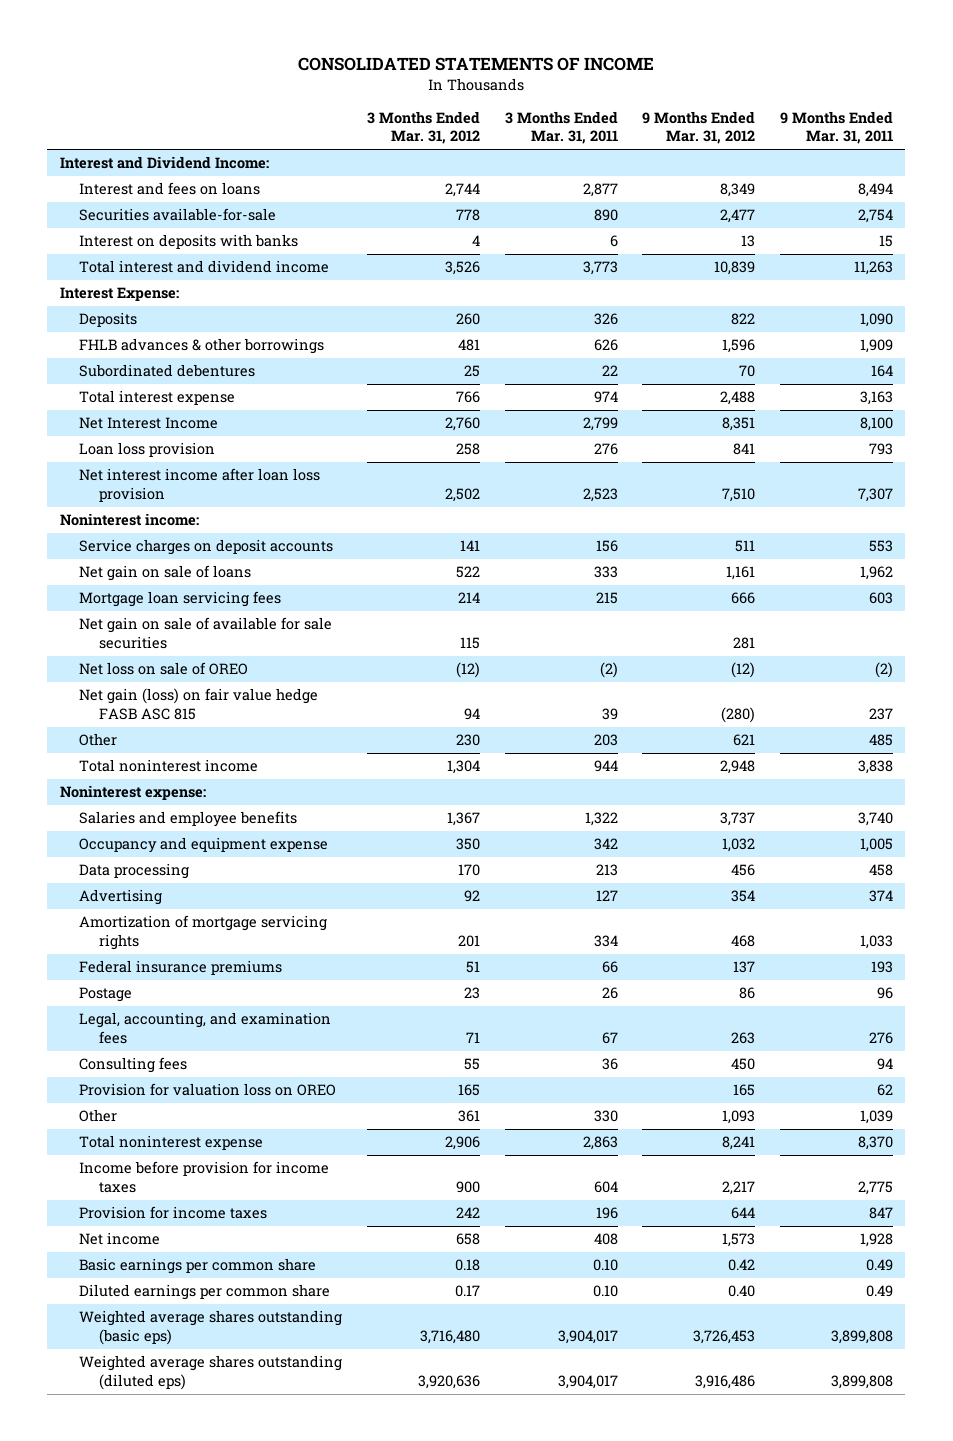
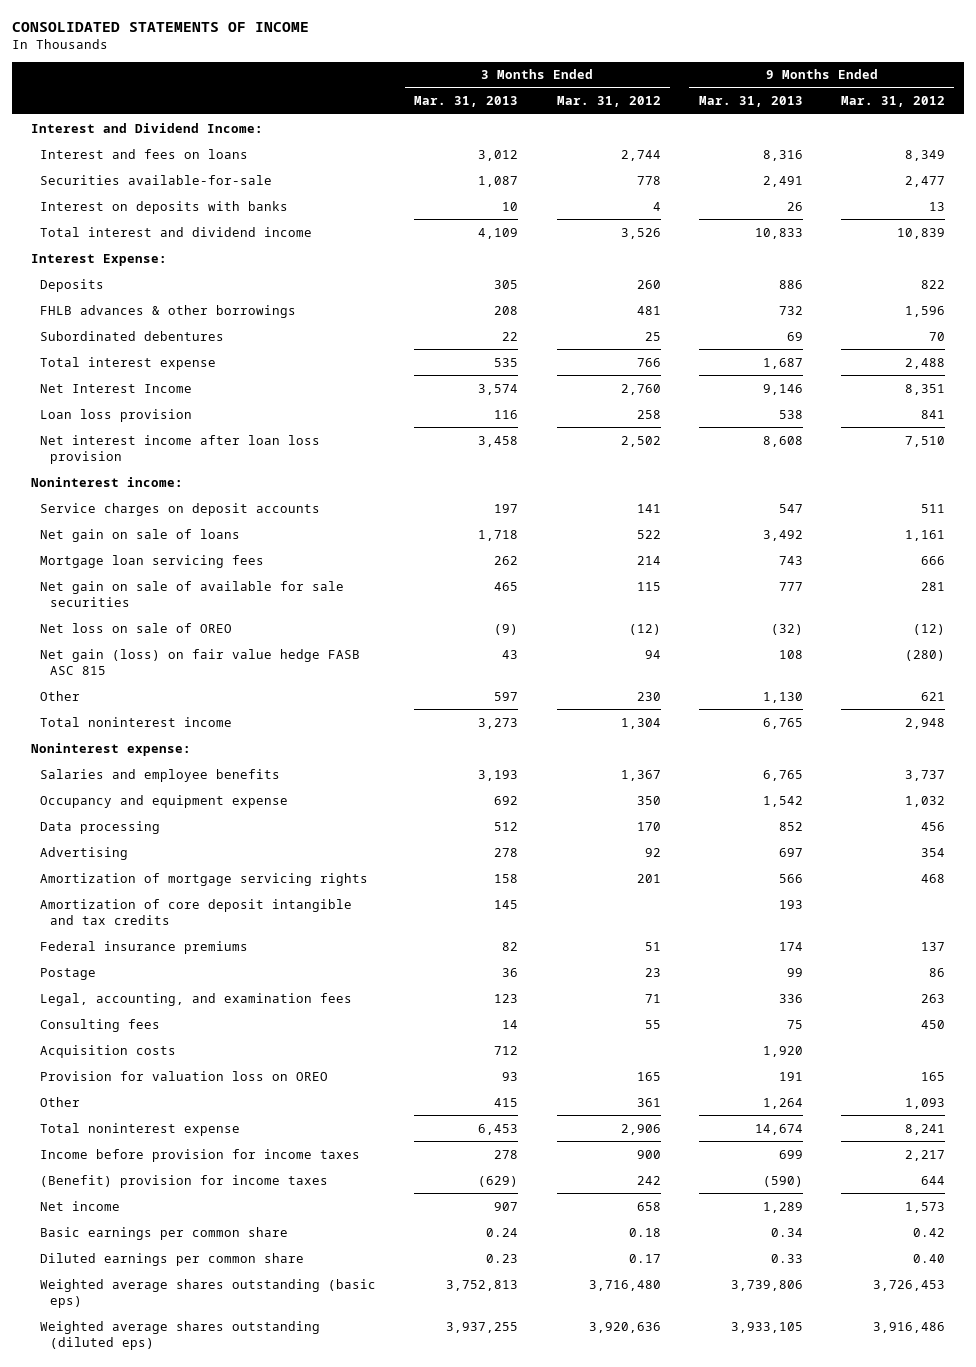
[504,110,618,145] 3 Months Ended Mar. 31, 2011 -> none
[780,110,894,145] 9 Months Ended Mar. 31, 2011 -> none
none -> [414,96,519,108] Mar. 31, 2013
none -> [698,96,803,108] Mar. 31, 2013
none -> [40,898,353,925] Amortization of core deposit intangible and tax credits
none -> [40,1044,177,1058] Acquisition costs
[79,1206,268,1220] Provision for income taxes -> [40,1174,329,1188] (Benefit) provision for income taxes

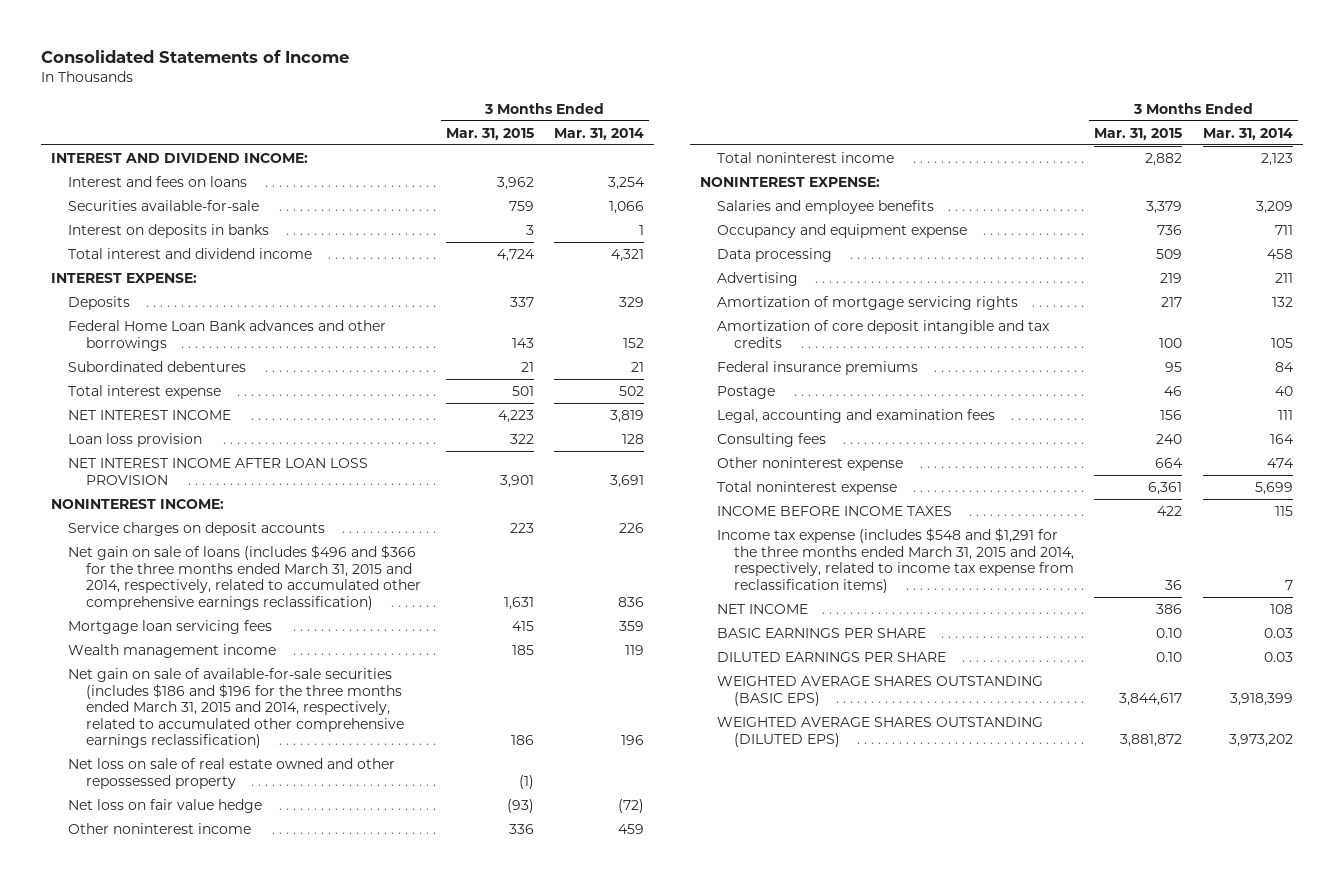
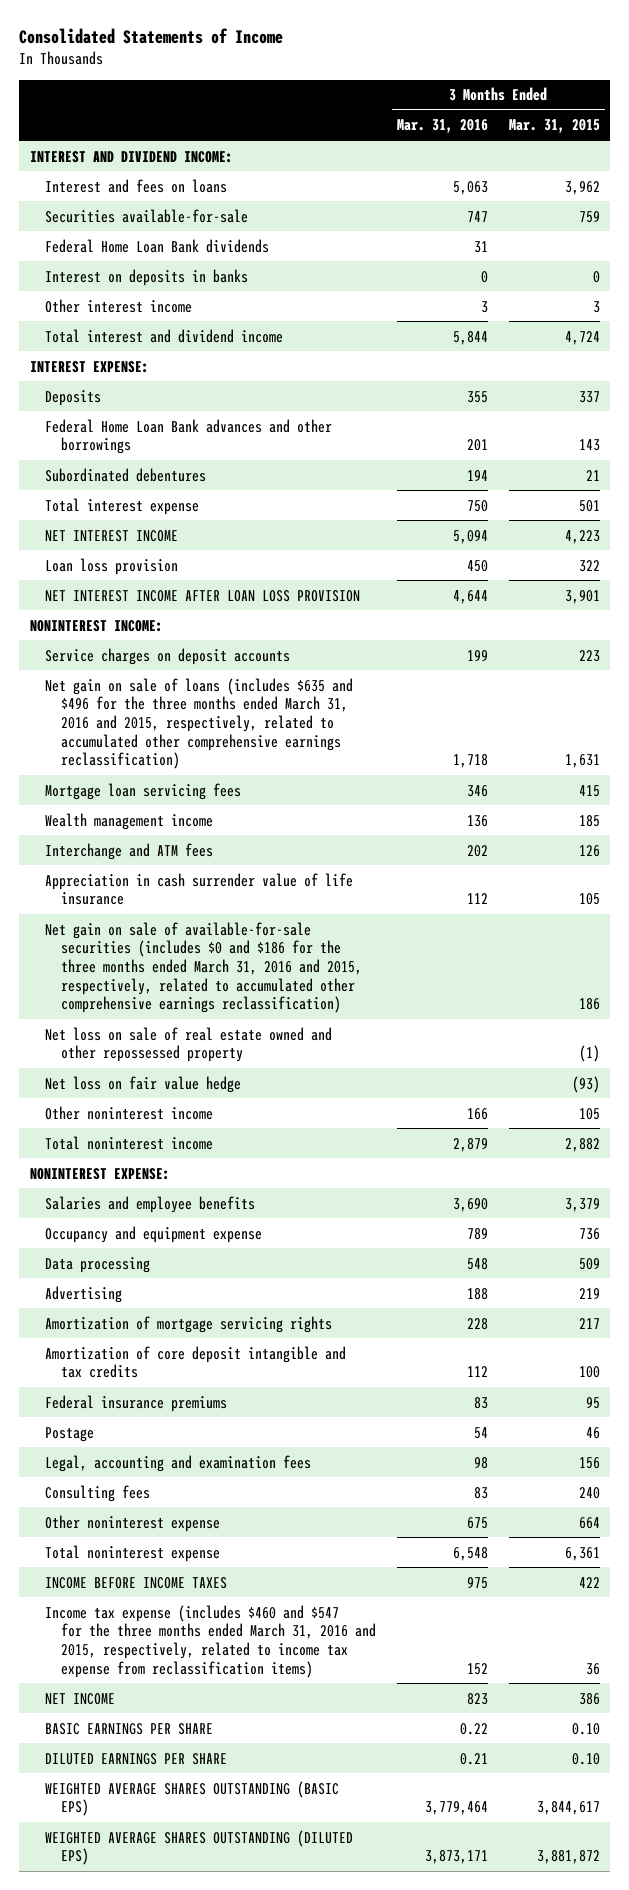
[554,127,645,140] Mar. 31, 2014 -> none
none -> [396,119,488,134] Mar. 31, 2016
none -> [45,238,270,253] Federal Home Loan Bank dividends
[525,224,534,235] 3 -> [592,270,600,283] 0
none -> [45,298,193,313] Other interest income
[68,544,421,610] Net gain on sale of loans (includes $496 and $366 for the three months ended March 31, 2015 and 2014, respectively, related to accumulated other comprehensive earnings reclassification) -> [45,677,354,770] Net gain on sale of loans (includes $635 and $496 for the three months ended March 31, 2016 and 2015, respectively, related to accumulated other comprehensive earnings reclassification)
none -> [45,842,214,860] Interchange and ATM fees
none -> [45,872,354,906] Appreciation in cash surrender value of life insurance
[68,667,404,749] Net gain on sale of available-for-sale securities (includes $186 and $196 for the three months ended March 31, 2015 and 2014, respectively, related to accumulated other comprehensive earnings reclassification) -> [45,921,362,1014] Net gain on sale of available-for-sale securities (includes $0 and $186 for the three months ended March 31, 2016 and 2015, respectively, related to accumulated other comprehensive earnings reclassification)
[508,823,534,834] 336 -> [578,1107,600,1120] 105
[717,527,1075,593] Income tax expense (includes $548 and $1,291 for the three months ended March 31, 2015 and 2014, respectively, related to income tax expense from reclassification items) -> [45,1604,376,1678] Income tax expense (includes $460 and $547 for the three months ended March 31, 2016 and 2015, respectively, related to income tax expense from reclassification items)

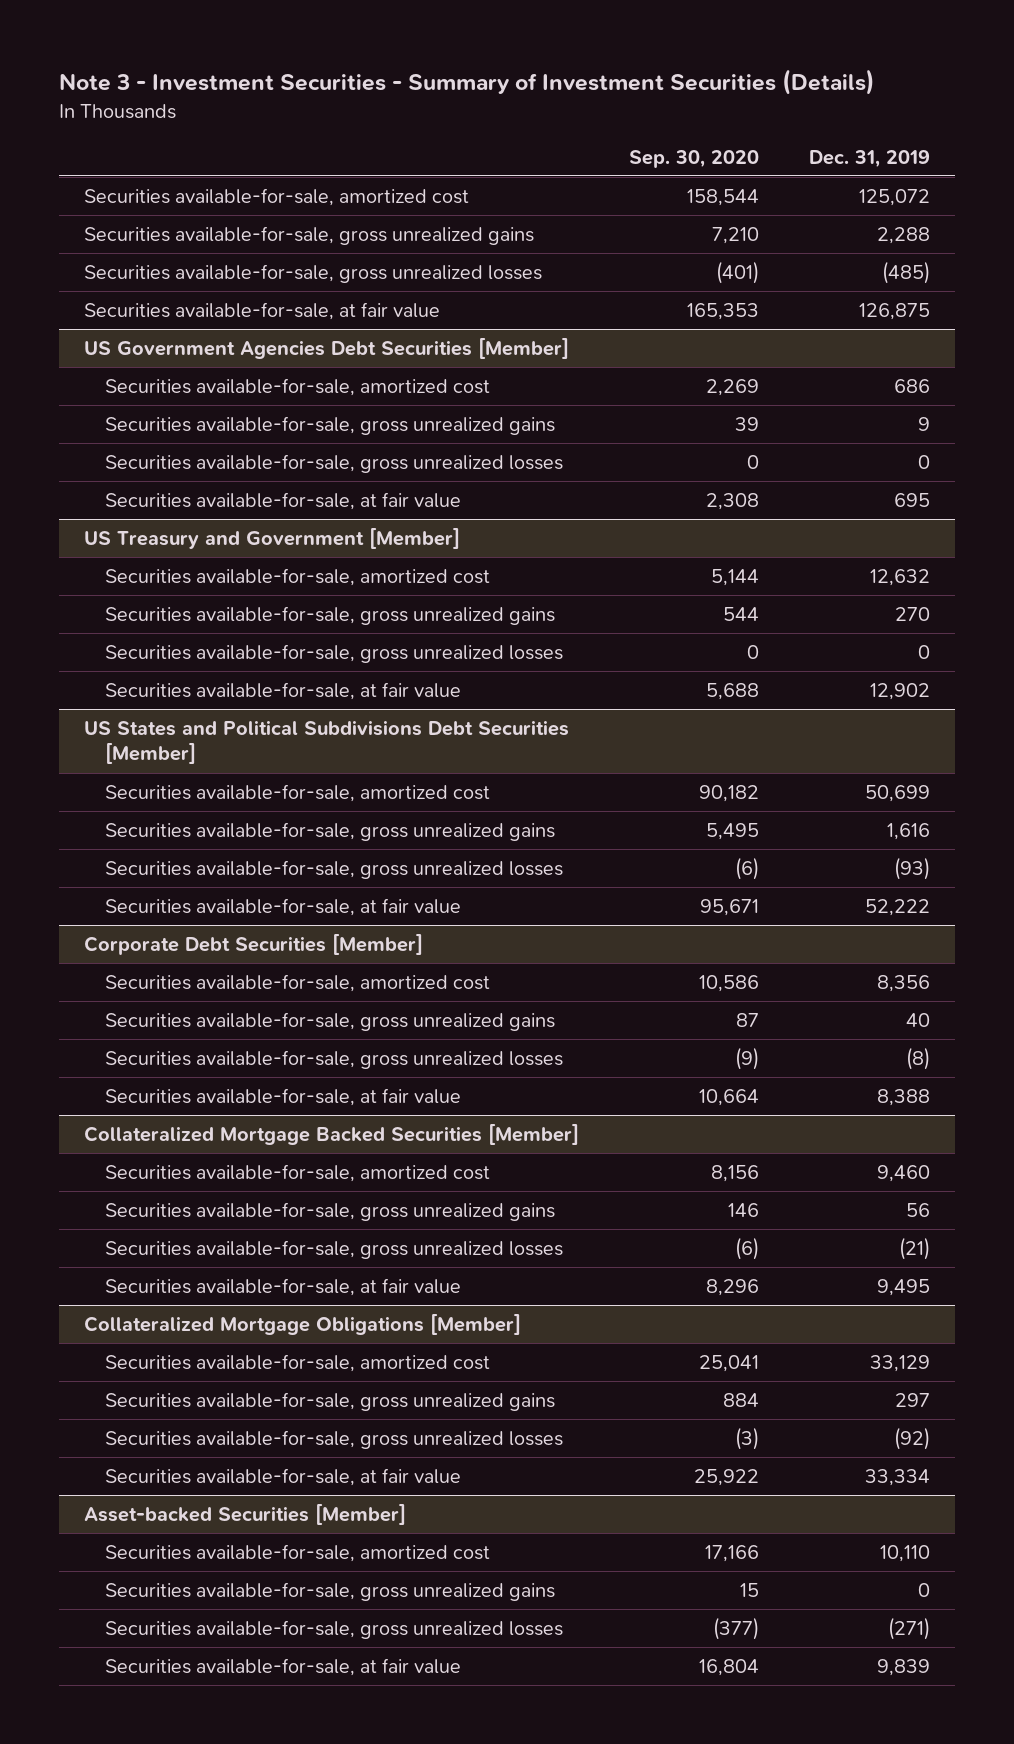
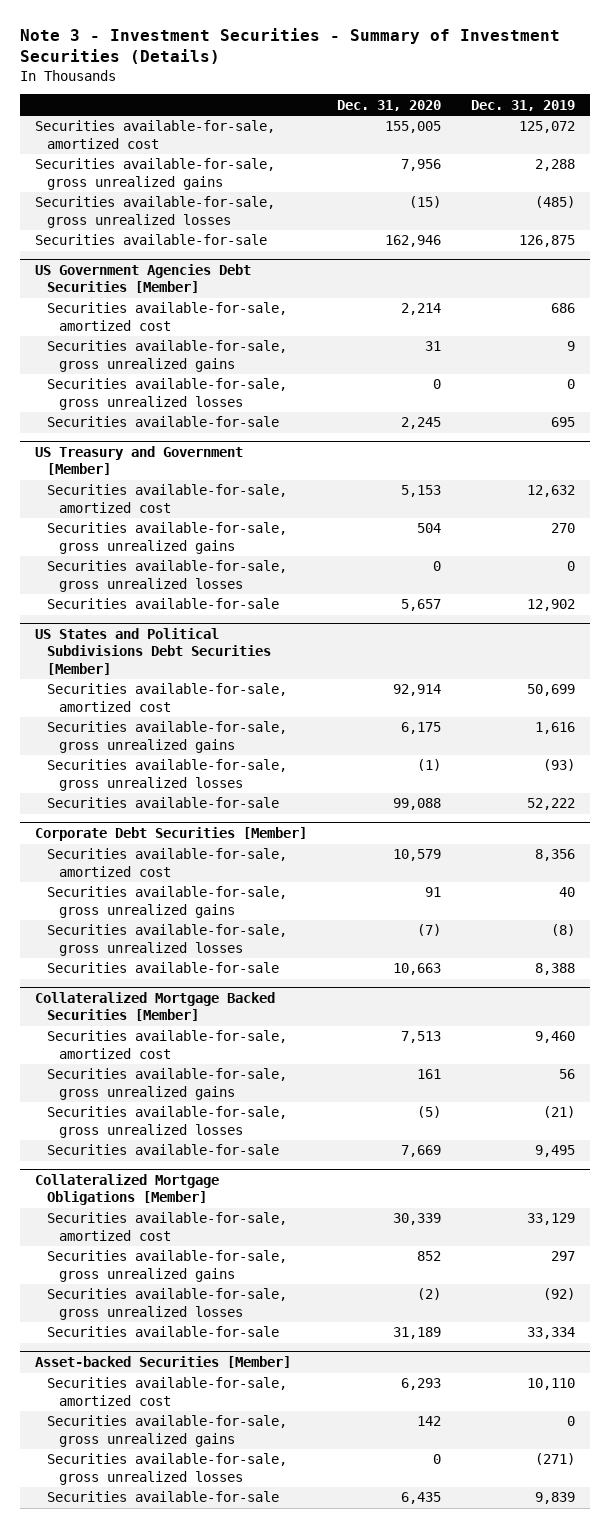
[629,149,760,168] Sep. 30, 2020 -> none
none -> [337,99,442,111] Dec. 31, 2020
[84,301,441,320] Securities available-for-sale, at fair value -> [35,234,268,246] Securities available-for-sale
[104,491,461,510] Securities available-for-sale, at fair value -> [46,416,279,428] Securities available-for-sale
[104,681,461,700] Securities available-for-sale, at fair value -> [46,598,279,610] Securities available-for-sale
[104,897,461,916] Securities available-for-sale, at fair value -> [46,797,279,809] Securities available-for-sale
[104,1087,461,1106] Securities available-for-sale, at fair value -> [46,962,279,974] Securities available-for-sale
[104,1277,461,1296] Securities available-for-sale, at fair value -> [46,1144,279,1156] Securities available-for-sale
[104,1467,461,1486] Securities available-for-sale, at fair value -> [46,1326,279,1338] Securities available-for-sale
[104,1657,461,1676] Securities available-for-sale, at fair value -> [46,1491,279,1503] Securities available-for-sale

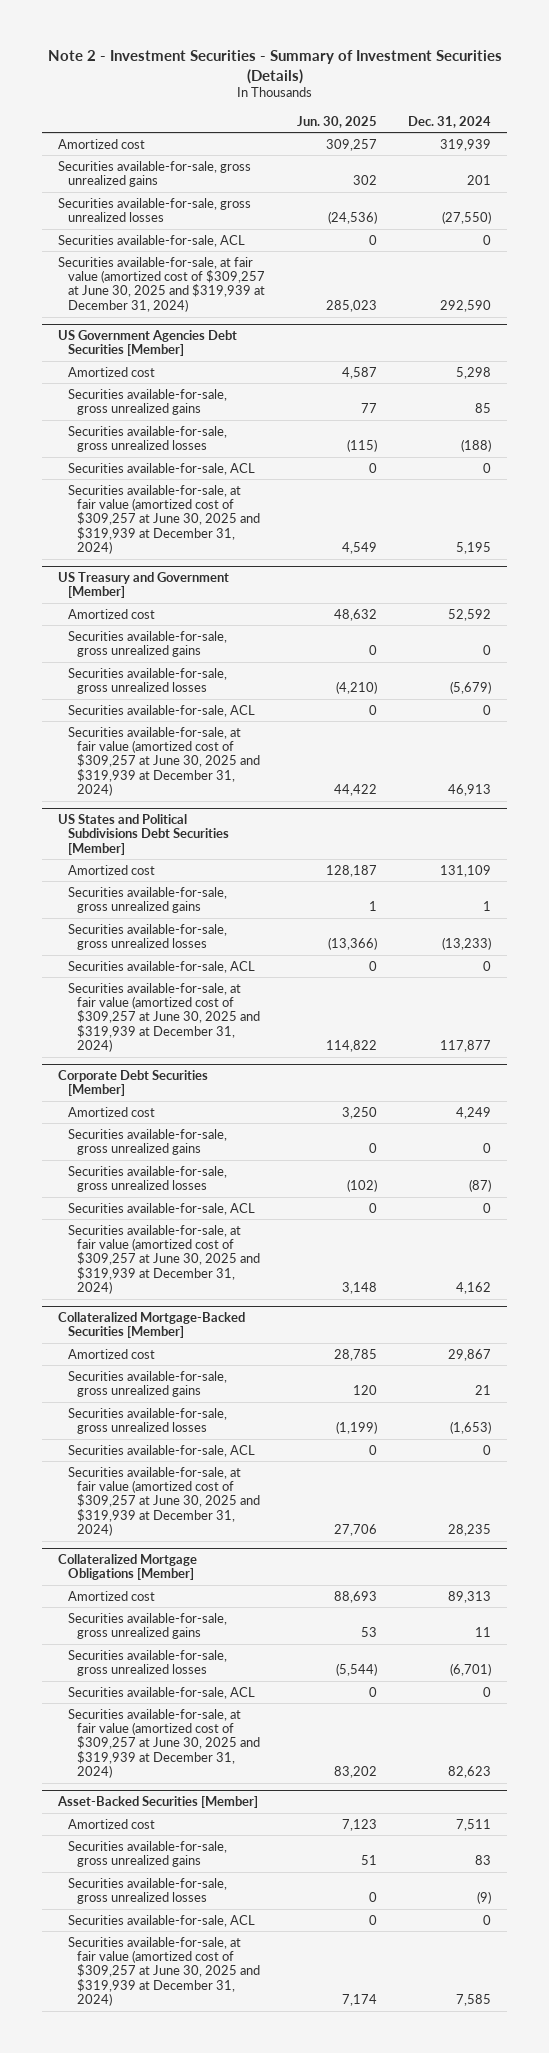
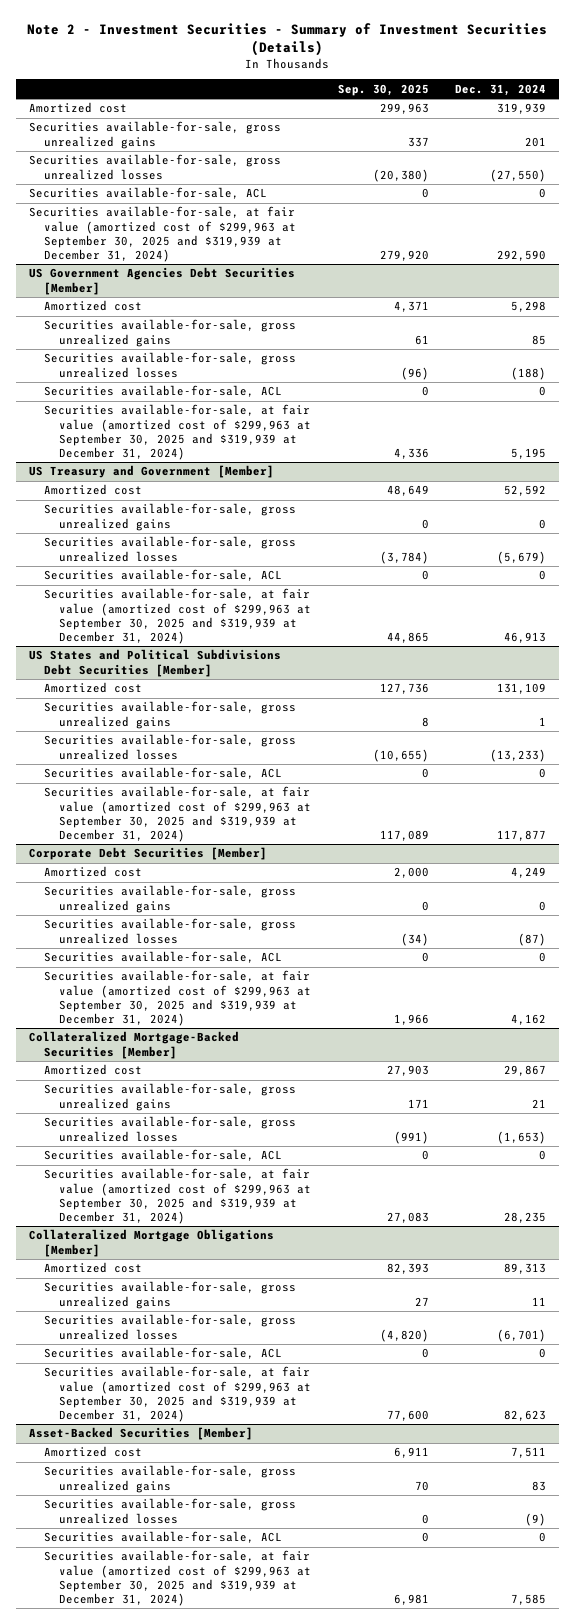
[296,115,377,128] Jun. 30, 2025 -> none
none -> [337,83,429,96] Sep. 30, 2025
[58,256,265,312] Securities available-for-sale, at fair value (amortized cost of $309,257 at June 30, 2025 and $319,939 at December 31, 2024) -> [28,206,297,262] Securities available-for-sale, at fair value (amortized cost of $299,963 at September 30, 2025 and $319,939 at December 31, 2024)
[67,484,261,555] Securities available-for-sale, at fair value (amortized cost of $309,257 at June 30, 2025 and $319,939 at December 31, 2024) -> [44,404,312,460] Securities available-for-sale, at fair value (amortized cost of $299,963 at September 30, 2025 and $319,939 at December 31, 2024)
[67,726,261,797] Securities available-for-sale, at fair value (amortized cost of $309,257 at June 30, 2025 and $319,939 at December 31, 2024) -> [44,588,312,644] Securities available-for-sale, at fair value (amortized cost of $299,963 at September 30, 2025 and $319,939 at December 31, 2024)
[67,982,261,1053] Securities available-for-sale, at fair value (amortized cost of $309,257 at June 30, 2025 and $319,939 at December 31, 2024) -> [44,786,312,842] Securities available-for-sale, at fair value (amortized cost of $299,963 at September 30, 2025 and $319,939 at December 31, 2024)
[67,1224,261,1295] Securities available-for-sale, at fair value (amortized cost of $309,257 at June 30, 2025 and $319,939 at December 31, 2024) -> [44,970,312,1026] Securities available-for-sale, at fair value (amortized cost of $299,963 at September 30, 2025 and $319,939 at December 31, 2024)
[67,1466,261,1537] Securities available-for-sale, at fair value (amortized cost of $309,257 at June 30, 2025 and $319,939 at December 31, 2024) -> [44,1168,312,1224] Securities available-for-sale, at fair value (amortized cost of $299,963 at September 30, 2025 and $319,939 at December 31, 2024)
[67,1708,261,1779] Securities available-for-sale, at fair value (amortized cost of $309,257 at June 30, 2025 and $319,939 at December 31, 2024) -> [44,1366,312,1422] Securities available-for-sale, at fair value (amortized cost of $299,963 at September 30, 2025 and $319,939 at December 31, 2024)
[67,1936,261,2007] Securities available-for-sale, at fair value (amortized cost of $309,257 at June 30, 2025 and $319,939 at December 31, 2024) -> [44,1550,312,1606] Securities available-for-sale, at fair value (amortized cost of $299,963 at September 30, 2025 and $319,939 at December 31, 2024)

